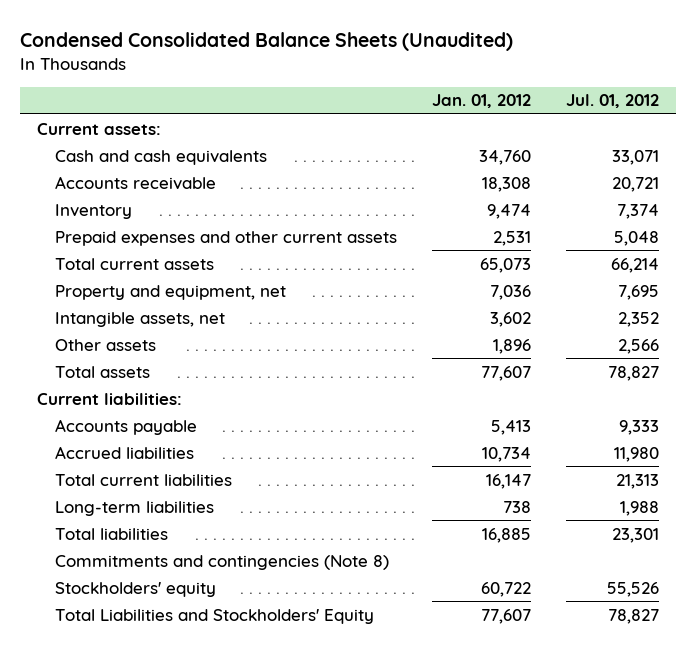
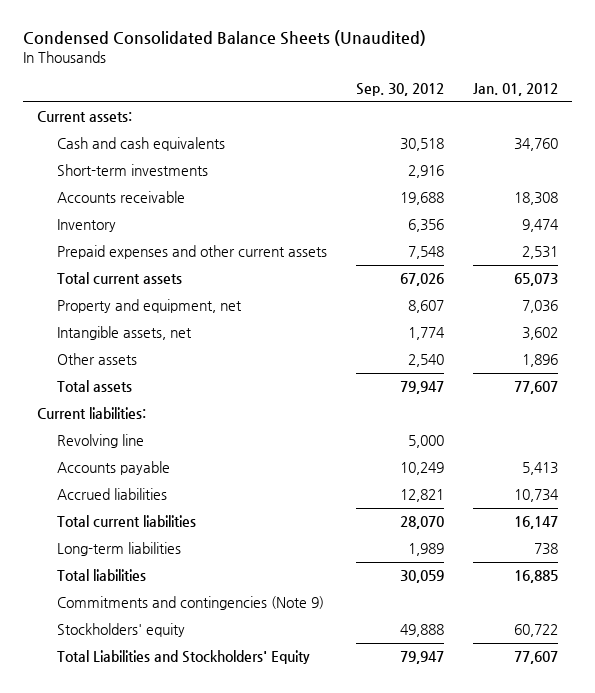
[565,94,659,109] Jul. 01, 2012 -> none
none -> [355,82,444,96] Sep. 30, 2012
none -> [56,163,208,176] Short-term investments
none -> [56,433,144,448] Revolving line
[55,554,390,570] Commitments and contingencies (Note 8) -> [56,595,324,610] Commitments and contingencies (Note 9)

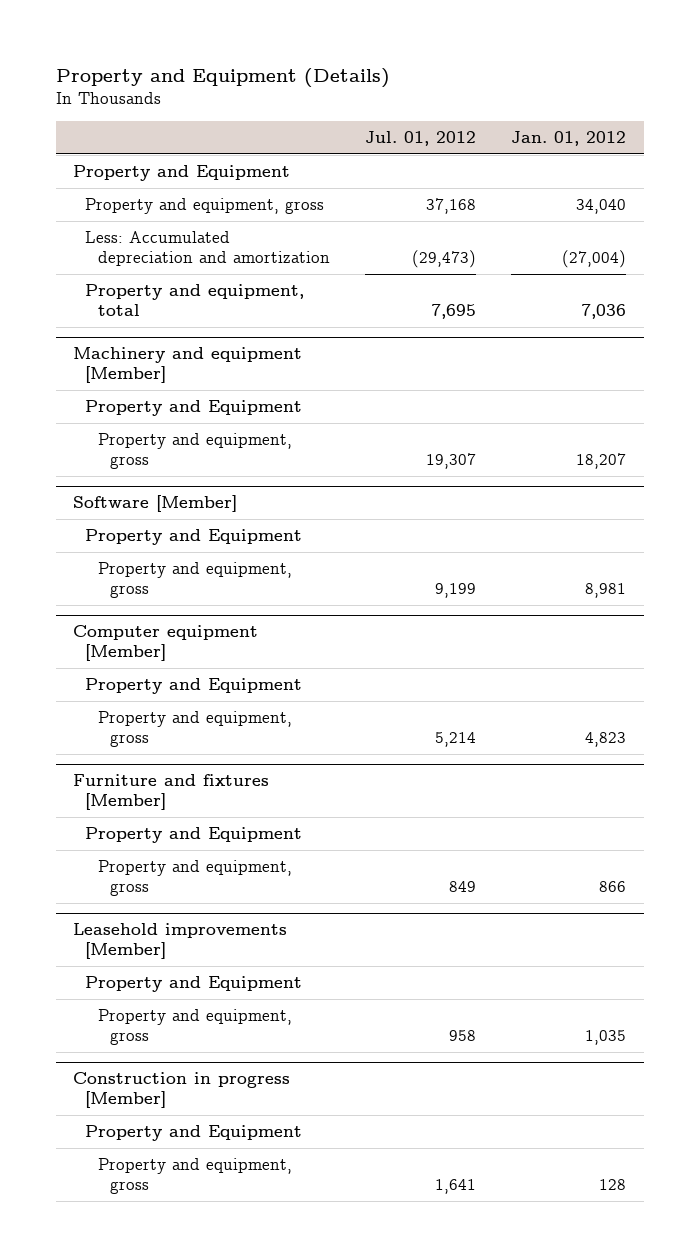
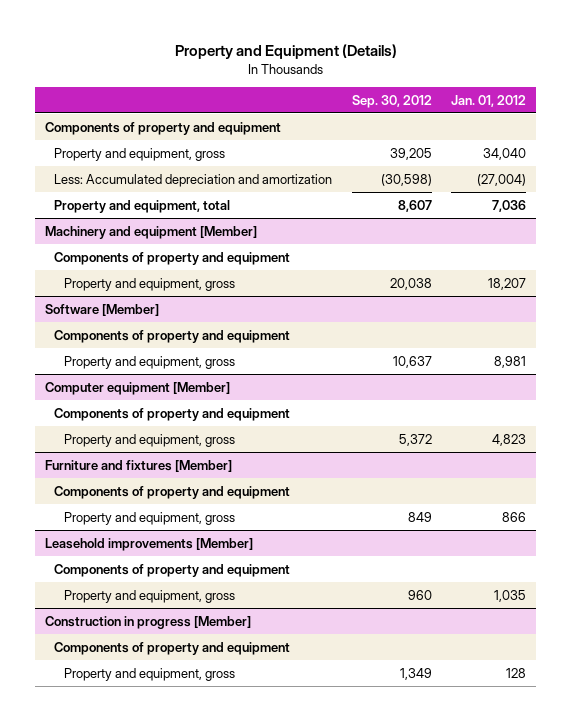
[364,131,476,147] Jul. 01, 2012 -> none
none -> [351,94,432,108] Sep. 30, 2012
[73,165,291,182] Property and Equipment -> [44,121,281,135] Components of property and equipment
[85,400,303,417] Property and Equipment -> [54,251,291,265] Components of property and equipment
[85,529,303,546] Property and Equipment -> [54,329,291,343] Components of property and equipment
[85,678,303,695] Property and Equipment -> [54,407,291,421] Components of property and equipment
[85,827,303,844] Property and Equipment -> [54,485,291,499] Components of property and equipment
[85,976,303,993] Property and Equipment -> [54,563,291,577] Components of property and equipment
[85,1125,303,1142] Property and Equipment -> [54,641,291,655] Components of property and equipment

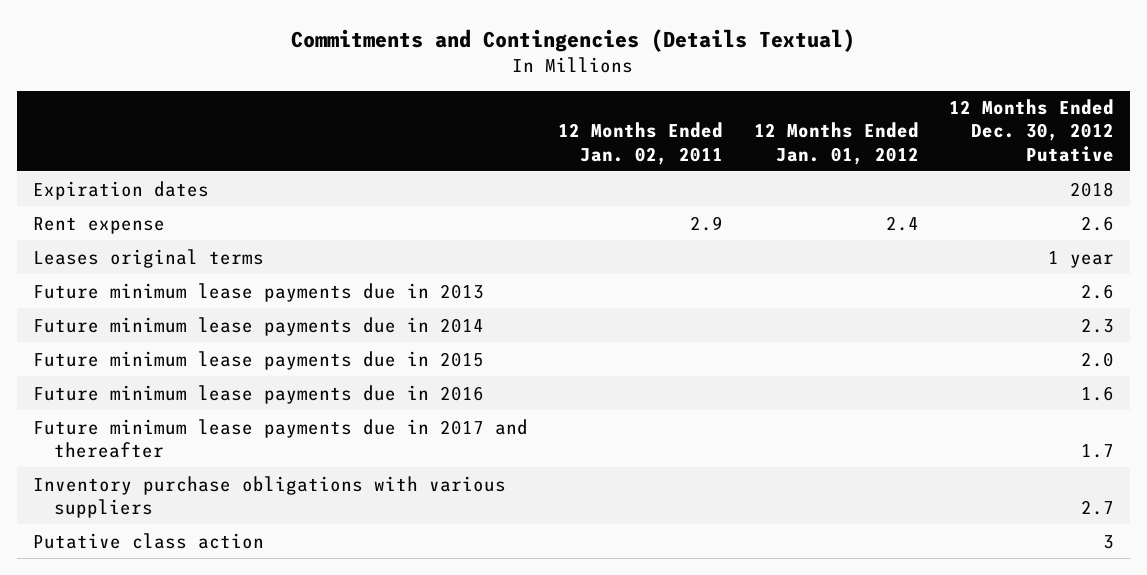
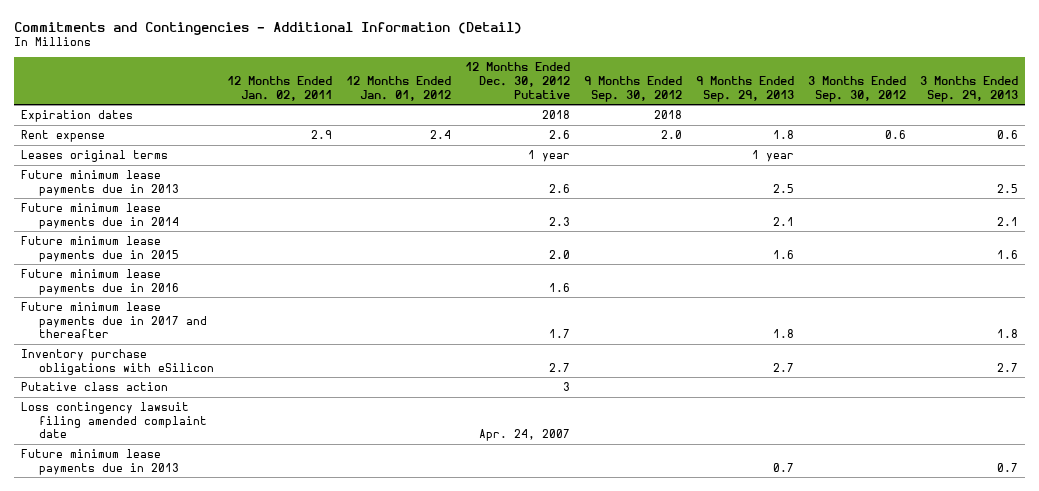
[291,28,856,52] Commitments and Contingencies (Details Textual) -> [14,21,523,35] Commitments and Contingencies - Additional Information (Detail)
none -> [584,76,683,102] 9 Months Ended Sep. 30, 2012
none -> [696,76,795,102] 9 Months Ended Sep. 29, 2013
none -> [807,76,906,102] 3 Months Ended Sep. 30, 2012
none -> [919,76,1018,102] 3 Months Ended Sep. 29, 2013
[32,475,506,518] Inventory purchase obligations with various suppliers -> [21,349,214,375] Inventory purchase obligations with eSilicon
none -> [21,402,207,439] Loss contingency lawsuit filing amended complaint date
none -> [21,449,179,475] Future minimum lease payments due in 2013

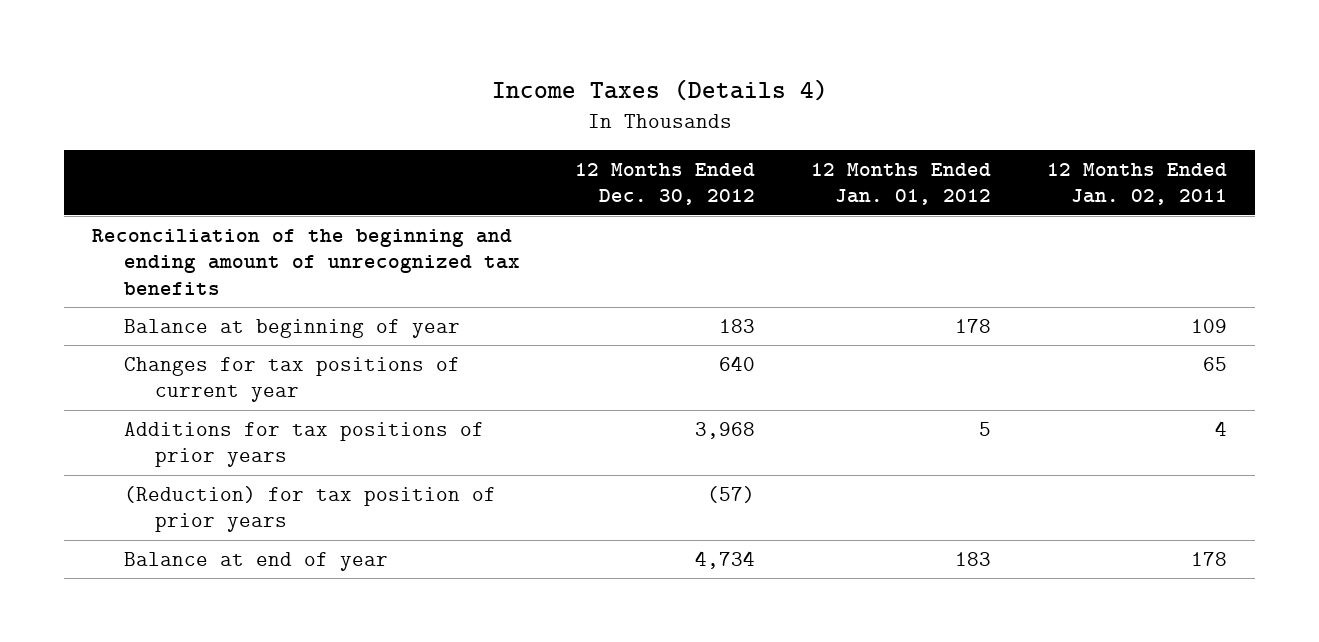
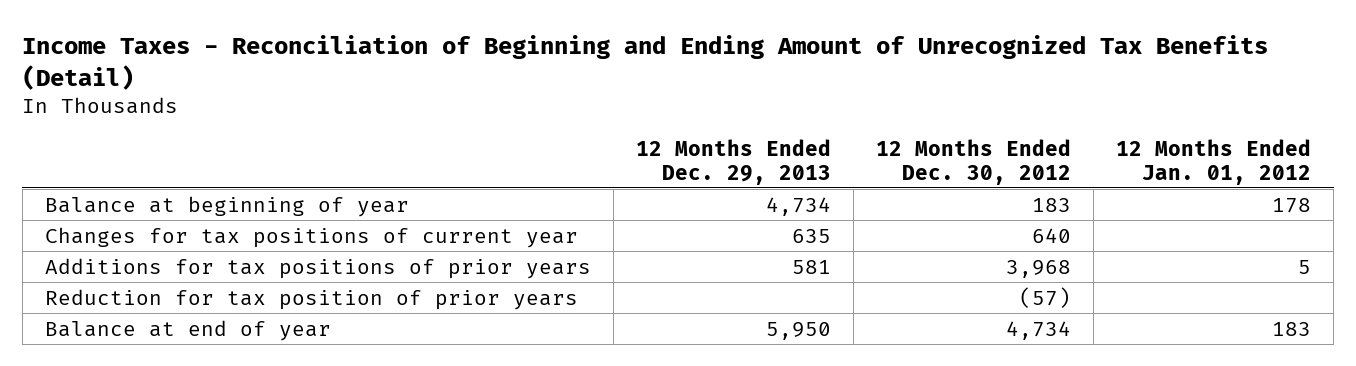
[491,79,828,102] Income Taxes (Details 4) -> [22,35,1269,90] Income Taxes - Reconciliation of Beginning and Ending Amount of Unrecognized Tax Benefits (Detail)
[1046,162,1227,206] 12 Months Ended Jan. 02, 2011 -> none
none -> [636,138,832,185] 12 Months Ended Dec. 29, 2013
[92,228,520,296] Reconciliation of the beginning and ending amount of unrecognized tax benefits -> none
[123,485,496,533] (Reduction) for tax position of prior years -> [44,288,578,310] Reduction for tax position of prior years

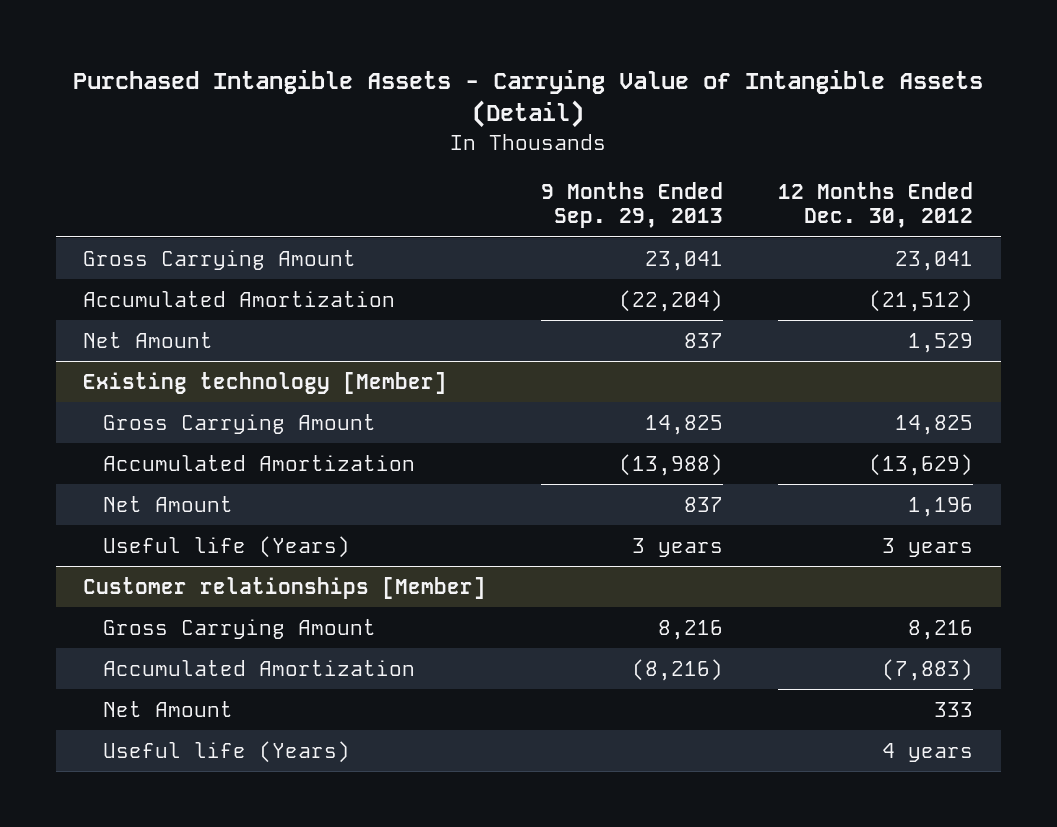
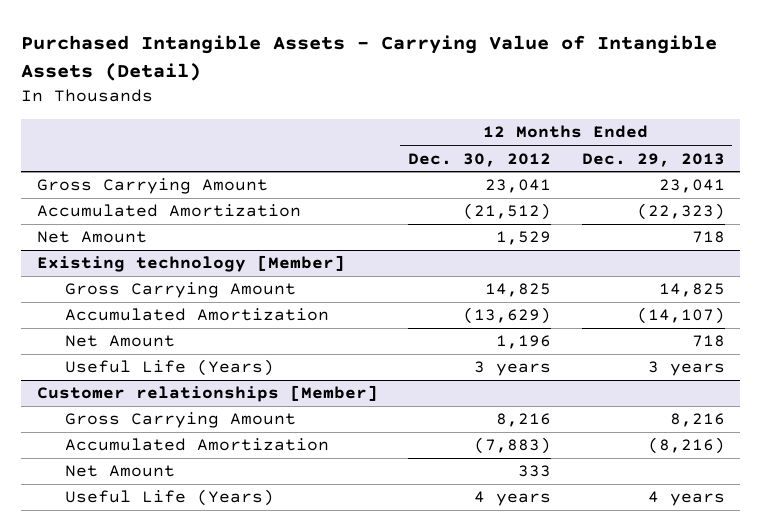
[541,181,724,229] 9 Months Ended Sep. 29, 2013 -> none
none -> [581,152,725,167] Dec. 29, 2013
[103,535,351,558] Useful life (Years) -> [64,359,274,377] Useful Life (Years)
[103,740,351,763] Useful life (Years) -> [64,489,274,507] Useful Life (Years)

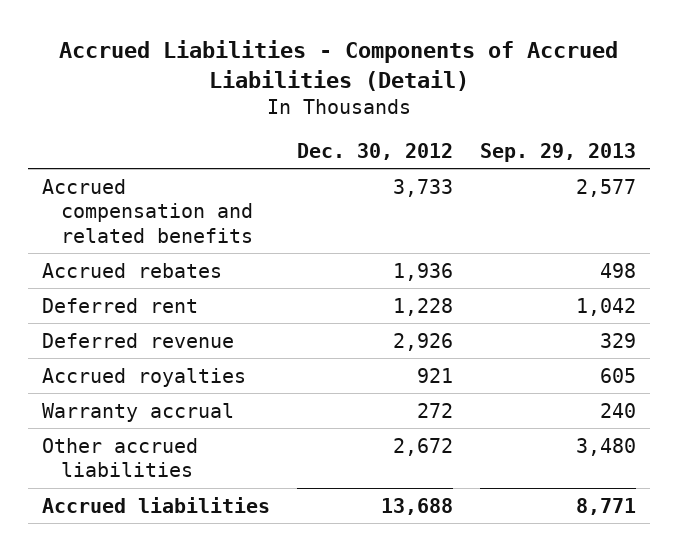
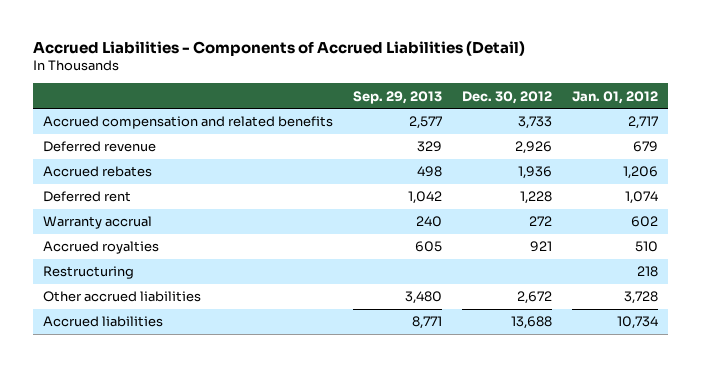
none -> [572,90,659,104] Jan. 01, 2012
[41,332,234,348] Deferred revenue -> [42,141,156,153] Deferred revenue
[41,367,246,387] Accrued royalties -> [42,241,159,255] Accrued royalties
none -> [42,266,134,280] Restructuring

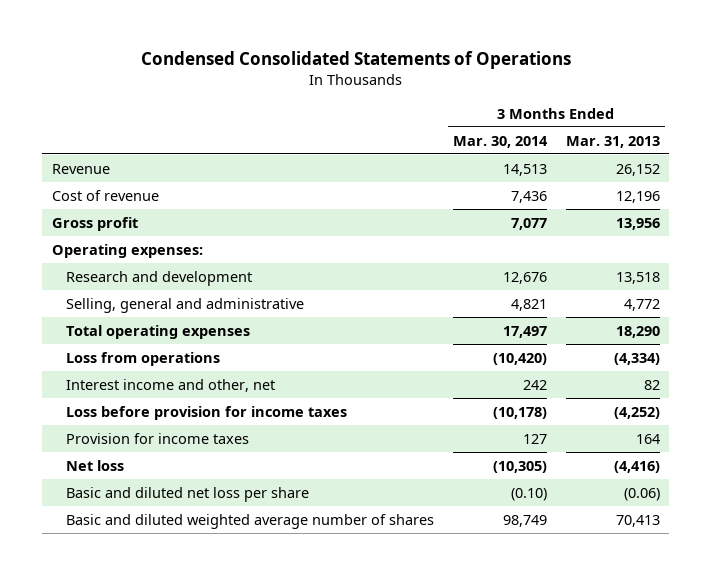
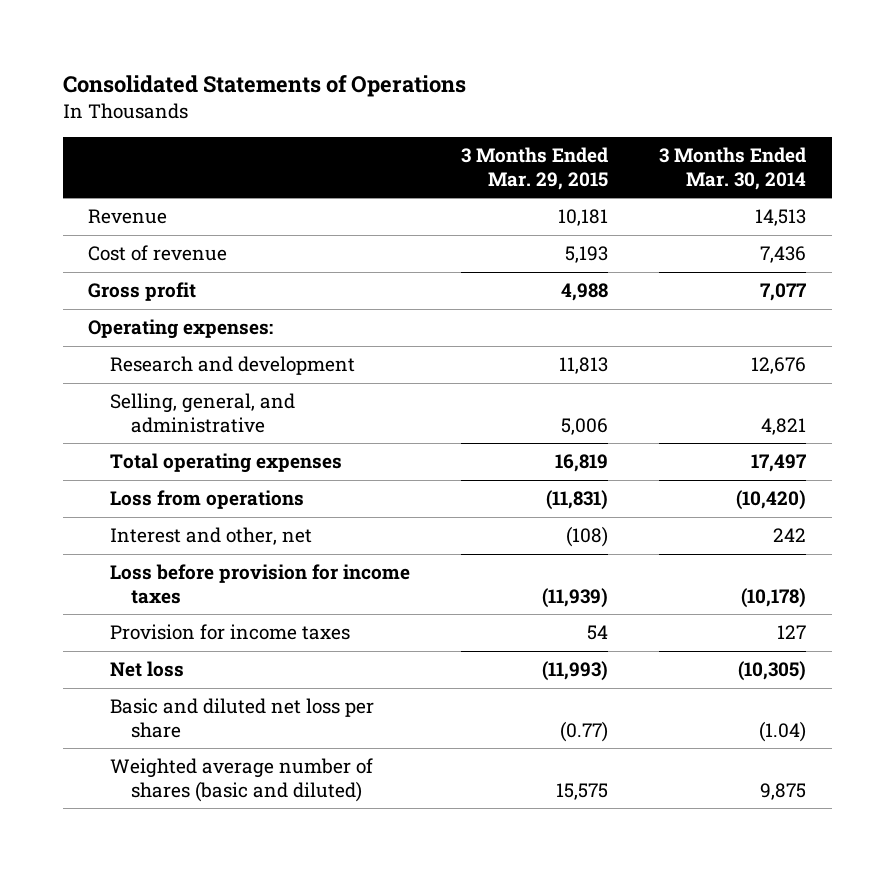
[140,51,571,70] Condensed Consolidated Statements of Operations -> [62,75,466,98] Consolidated Statements of Operations
[565,135,660,148] Mar. 31, 2013 -> none
none -> [461,147,609,191] 3 Months Ended Mar. 29, 2015
[66,297,305,313] Selling, general and administrative -> [109,393,295,433] Selling, general, and administrative
[66,378,276,392] Interest income and other, net -> [109,527,312,546] Interest and other, net
[510,487,547,501] (0.10) -> [759,720,807,742] (1.04)
[66,513,435,529] Basic and diluted weighted average number of shares -> [109,758,373,802] Weighted average number of shares (basic and diluted)
[502,514,547,527] 98,749 -> [760,782,807,800] 9,875

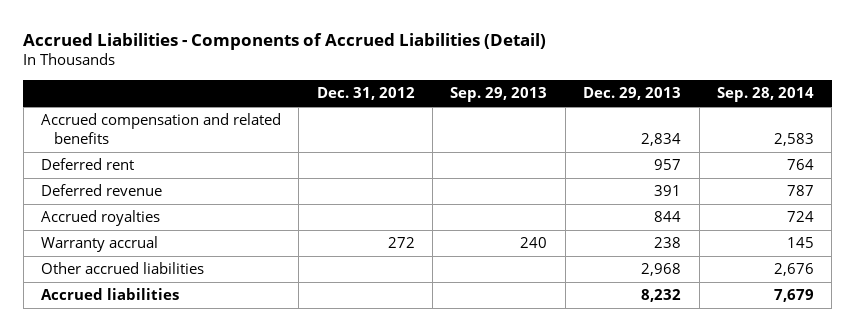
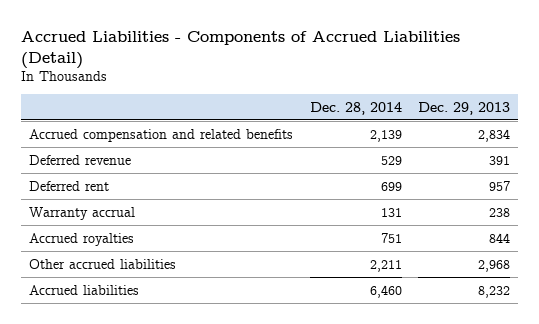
[316,87,415,101] Dec. 31, 2012 -> none
[450,87,548,103] Sep. 29, 2013 -> none
[716,87,814,103] Sep. 28, 2014 -> none
none -> [309,101,402,115] Dec. 28, 2014
[40,158,134,171] Deferred rent -> [29,180,110,191] Deferred rent
[40,210,160,227] Accrued royalties -> [29,232,135,246] Accrued royalties

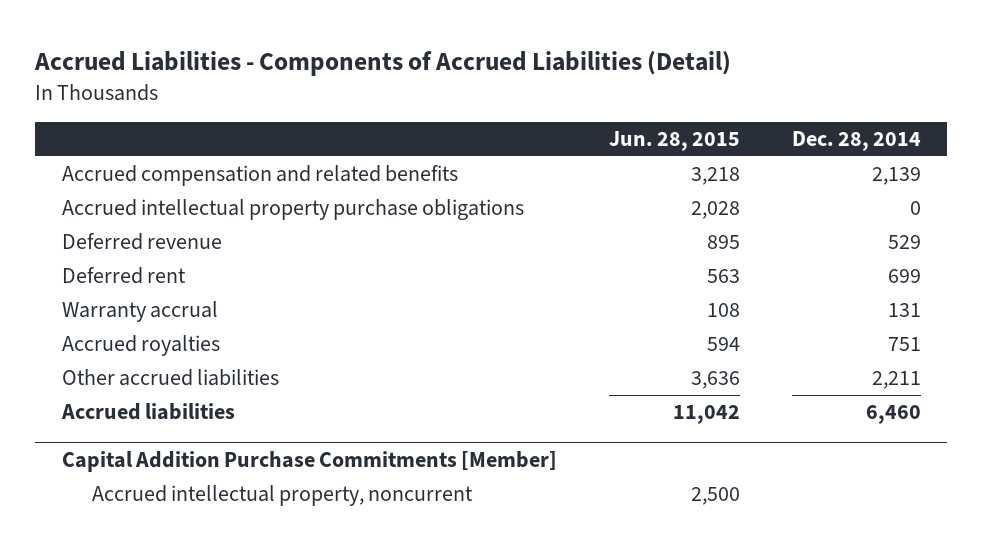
[418,101,511,115] Dec. 29, 2013 -> none
none -> [608,131,740,152] Jun. 28, 2015
none -> [61,199,524,221] Accrued intellectual property purchase obligations
none -> [61,451,557,473] Capital Addition Purchase Commitments [Member]
none -> [91,485,473,507] Accrued intellectual property, noncurrent

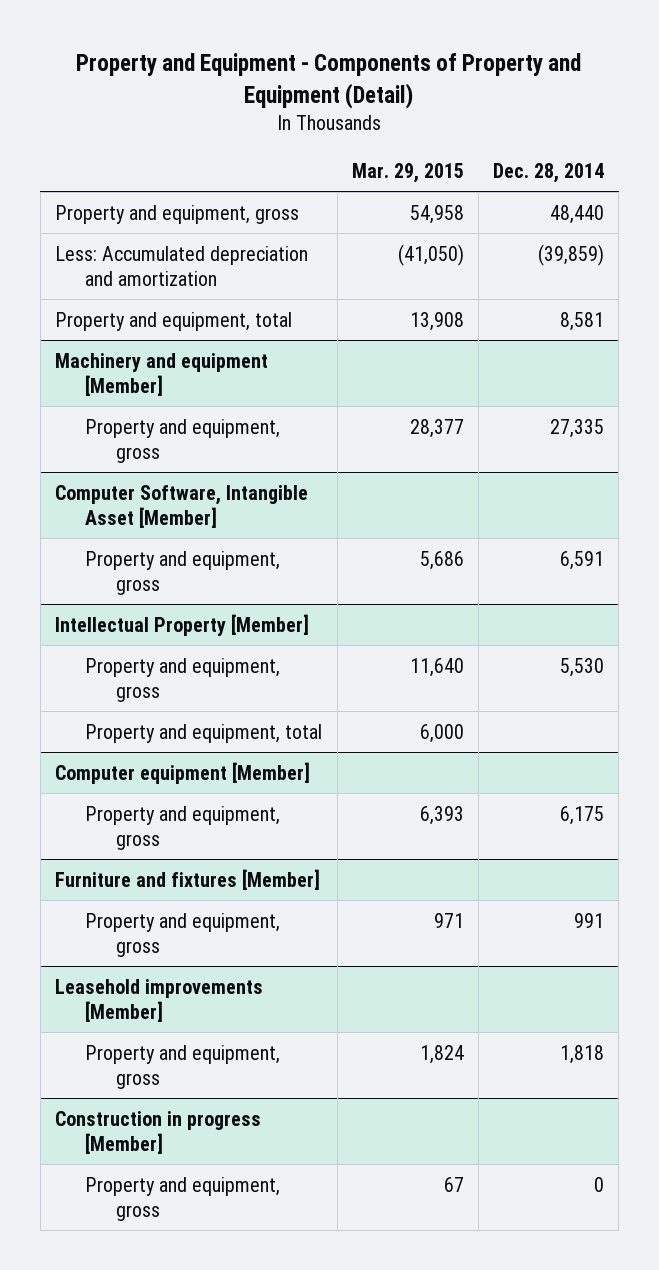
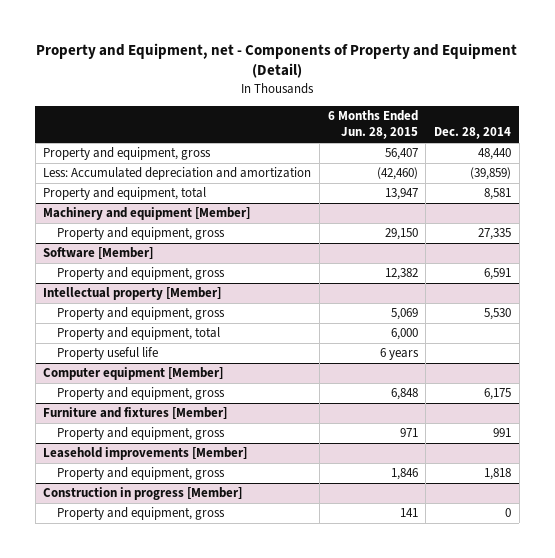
[76,53,582,109] Property and Equipment - Components of Property and Equipment (Detail) -> [36,43,518,79] Property and Equipment, net - Components of Property and Equipment (Detail)
[351,162,464,183] Mar. 29, 2015 -> none
none -> [327,110,418,140] 6 Months Ended Jun. 28, 2015
[54,484,308,528] Computer Software, Intangible Asset [Member] -> [43,247,154,260] Software [Member]
[54,613,309,636] Intellectual Property [Member] -> [43,287,222,301] Intellectual property [Member]
none -> [57,347,159,361] Property useful life

